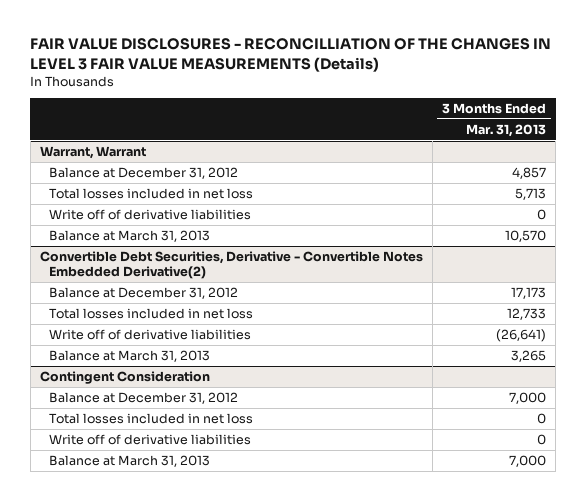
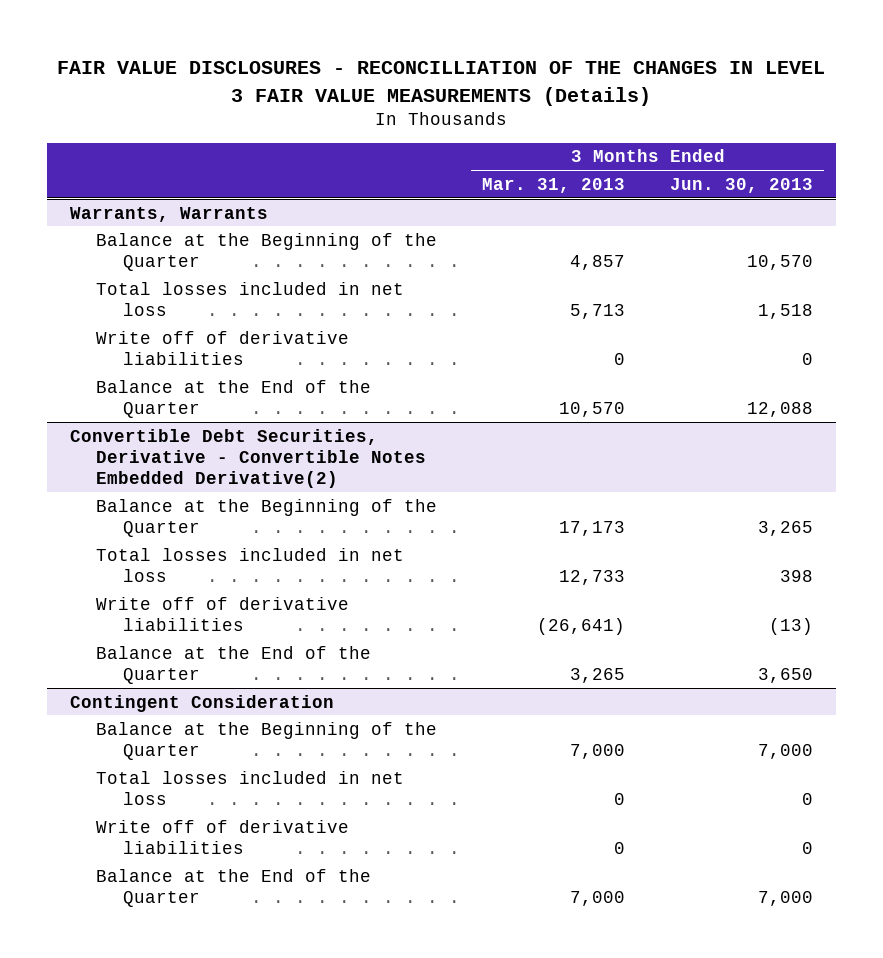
none -> [670,177,814,193] Jun. 30, 2013
[39,145,146,159] Warrant, Warrant -> [69,206,268,222] Warrants, Warrants
[49,166,239,179] Balance at December 31, 2012 -> [96,232,438,271] Balance at the Beginning of the Quarter
[49,229,211,242] Balance at March 31, 2013 -> [96,379,372,418] Balance at the End of the Quarter
[49,286,239,299] Balance at December 31, 2012 -> [96,498,438,537] Balance at the Beginning of the Quarter
[49,349,211,362] Balance at March 31, 2013 -> [96,645,372,684] Balance at the End of the Quarter
[49,391,239,404] Balance at December 31, 2012 -> [96,721,438,760] Balance at the Beginning of the Quarter
[49,454,211,467] Balance at March 31, 2013 -> [96,868,372,907] Balance at the End of the Quarter

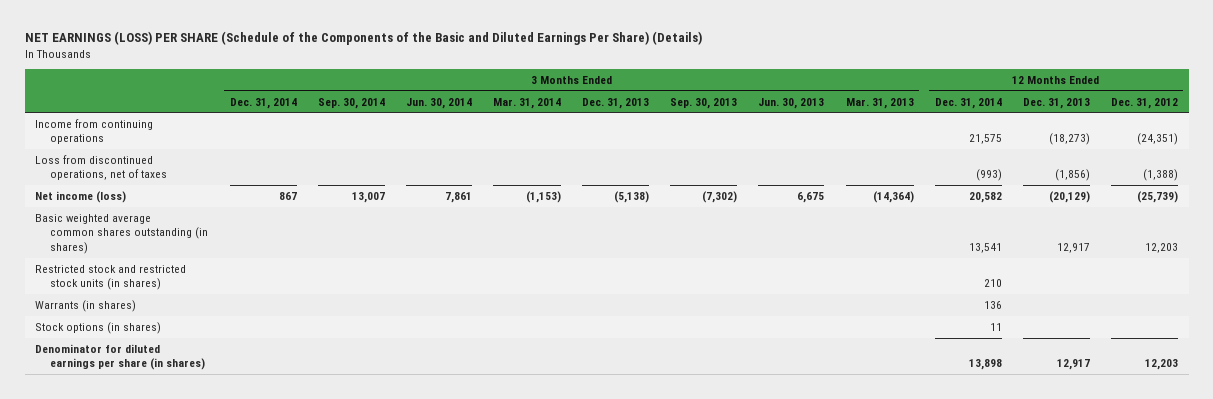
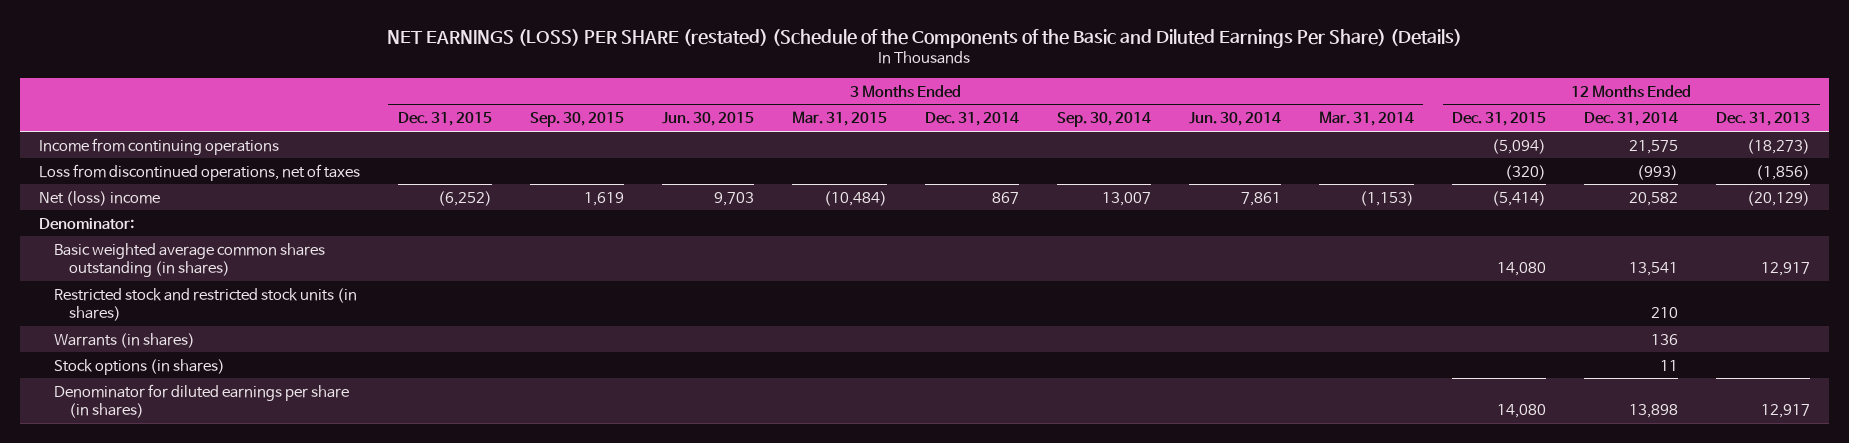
[24,31,702,46] NET EARNINGS (LOSS) PER SHARE (Schedule of the Components of the Basic and Diluted Earnings Per Share) (Details) -> [387,29,1463,49] NET EARNINGS (LOSS) PER SHARE (restated) (Schedule of the Components of the Basic and Diluted Earnings Per Share) (Details)
[582,97,650,109] Dec. 31, 2013 -> none
[670,97,738,109] Sep. 30, 2013 -> none
[758,97,825,109] Jun. 30, 2013 -> none
[845,97,914,109] Mar. 31, 2013 -> none
[1111,97,1179,109] Dec. 31, 2012 -> none
none -> [397,112,492,127] Dec. 31, 2015
none -> [529,112,624,128] Sep. 30, 2015
none -> [661,112,754,127] Jun. 30, 2015
none -> [791,111,887,127] Mar. 31, 2015
none -> [1452,112,1547,127] Dec. 31, 2015
[35,190,127,203] Net income (loss) -> [38,190,160,206] Net (loss) income
none -> [38,217,134,230] Denominator:

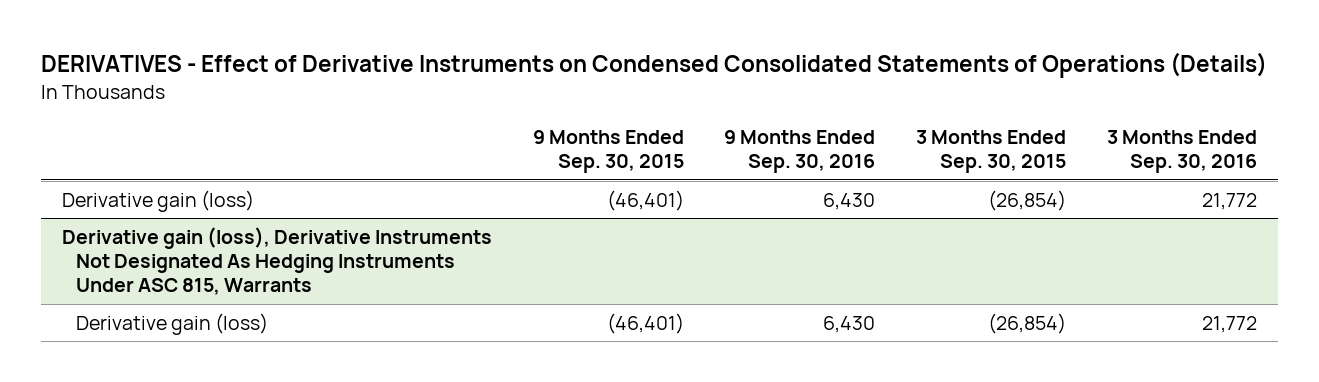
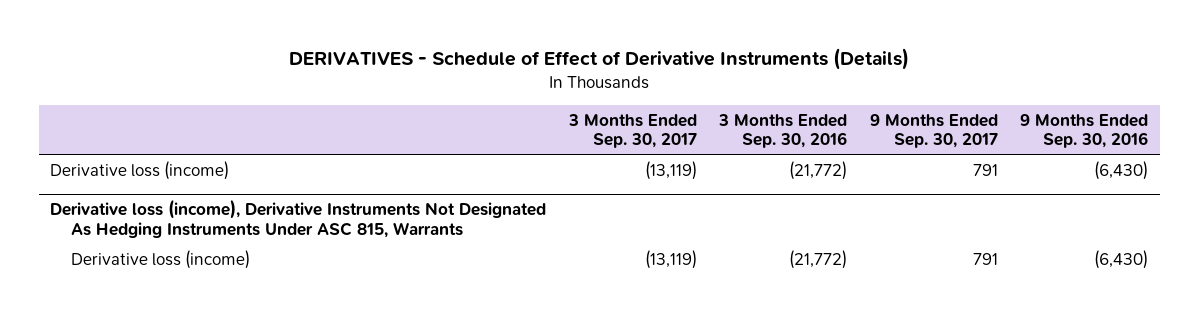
[41,51,1268,78] DERIVATIVES - Effect of Derivative Instruments on Condensed Consolidated Statements of Operations (Details) -> [289,48,910,71] DERIVATIVES - Schedule of Effect of Derivative Instruments (Details)
[532,130,684,174] 9 Months Ended Sep. 30, 2015 -> none
[916,130,1067,174] 3 Months Ended Sep. 30, 2015 -> none
none -> [567,113,697,149] 3 Months Ended Sep. 30, 2017
none -> [869,113,998,149] 9 Months Ended Sep. 30, 2017
[61,189,254,212] Derivative gain (loss) -> [50,160,230,180] Derivative loss (income)
[823,192,876,210] 6,430 -> [1094,160,1149,180] (6,430)
[1202,192,1258,210] 21,772 -> [789,160,848,180] (21,772)
[61,226,492,296] Derivative gain (loss), Derivative Instruments Not Designated As Hedging Instruments Under ASC 815, Warrants -> [50,199,547,238] Derivative loss (income), Derivative Instruments Not Designated As Hedging Instruments Under ASC 815, Warrants
[75,312,268,335] Derivative gain (loss) -> [71,249,251,269] Derivative loss (income)
[823,315,876,333] 6,430 -> [1094,249,1149,269] (6,430)
[1202,315,1258,333] 21,772 -> [789,249,848,269] (21,772)

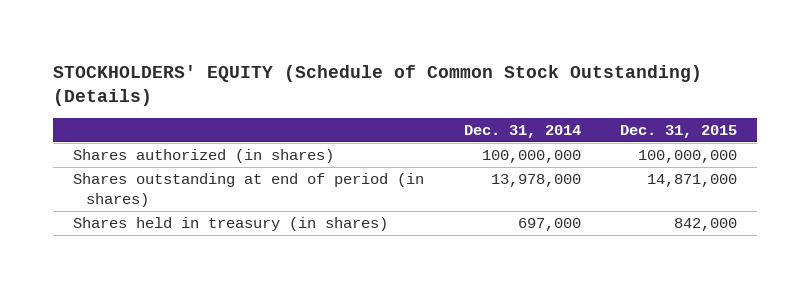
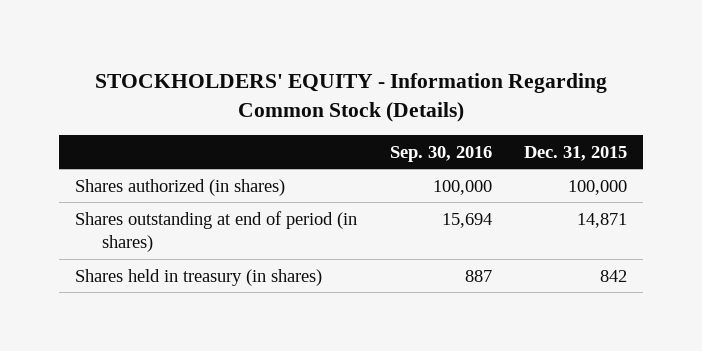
[53,64,703,107] STOCKHOLDERS' EQUITY (Schedule of Common Stock Outstanding) (Details) -> [95,72,608,122] STOCKHOLDERS' EQUITY - Information Regarding Common Stock (Details)
[463,124,581,138] Dec. 31, 2014 -> none
none -> [389,145,492,162] Sep. 30, 2016
[638,150,738,164] 100,000,000 -> [567,179,627,195] 100,000
[647,174,738,188] 14,871,000 -> [576,212,627,228] 14,871
[674,218,738,232] 842,000 -> [599,269,627,282] 842

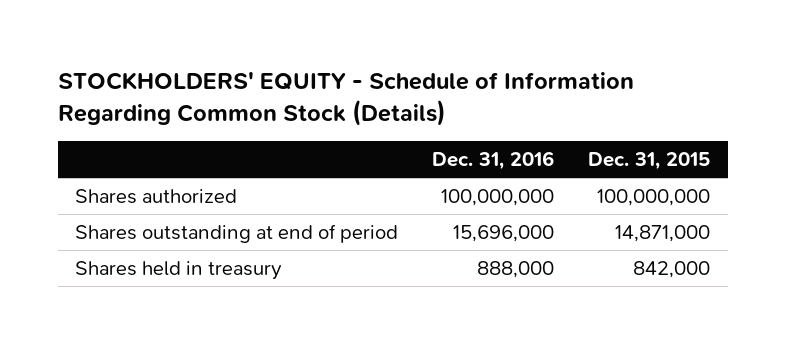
[95,72,608,122] STOCKHOLDERS' EQUITY - Information Regarding Common Stock (Details) -> [57,72,634,126] STOCKHOLDERS' EQUITY - Schedule of Information Regarding Common Stock (Details)
[389,145,492,162] Sep. 30, 2016 -> none
none -> [432,151,555,171] Dec. 31, 2016
[75,178,286,196] Shares authorized (in shares) -> [74,189,237,205] Shares authorized
[567,179,627,195] 100,000 -> [597,189,711,207] 100,000,000
[75,210,358,253] Shares outstanding at end of period (in shares) -> [74,224,398,244] Shares outstanding at end of period
[576,212,627,228] 14,871 -> [615,225,711,243] 14,871,000
[75,268,323,286] Shares held in treasury (in shares) -> [74,261,282,281] Shares held in treasury
[599,269,627,282] 842 -> [633,261,711,279] 842,000

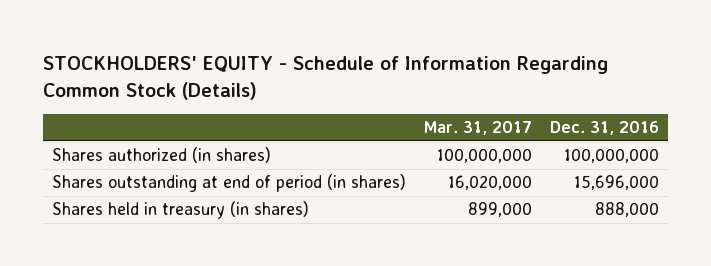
[588,152,711,171] Dec. 31, 2015 -> none
none -> [424,121,533,136] Mar. 31, 2017
[74,189,237,205] Shares authorized -> [52,147,272,164] Shares authorized (in shares)
[74,224,398,244] Shares outstanding at end of period -> [52,174,407,193] Shares outstanding at end of period (in shares)
[74,261,282,281] Shares held in treasury -> [52,201,310,220] Shares held in treasury (in shares)

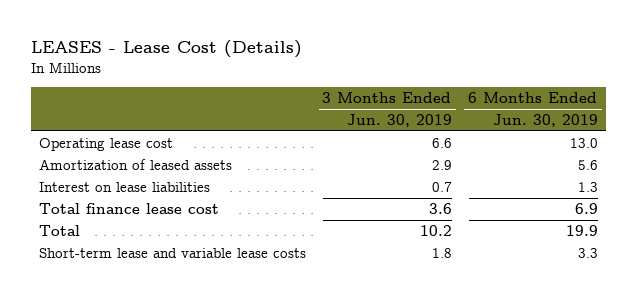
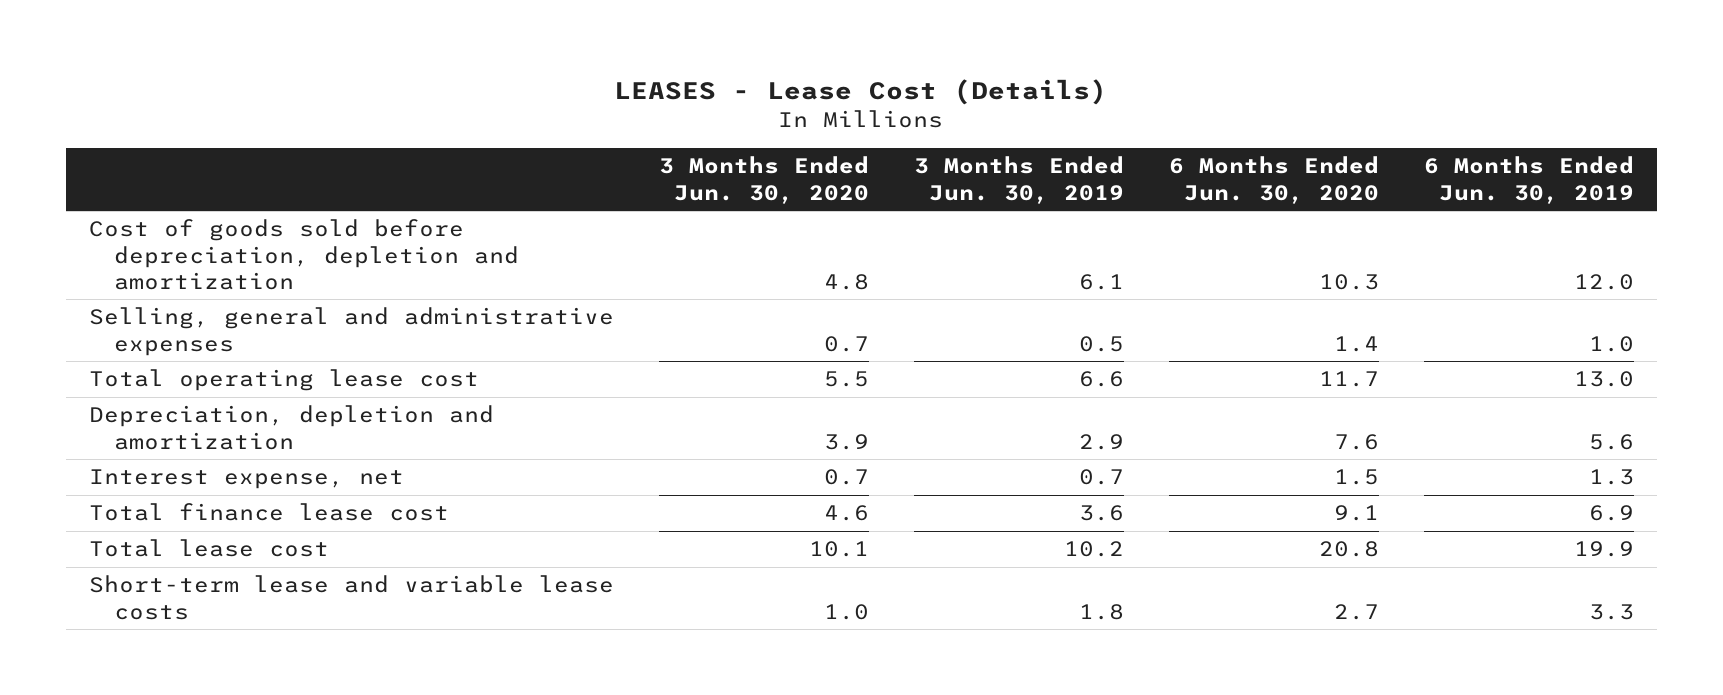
none -> [658,156,869,204] 3 Months Ended Jun. 30, 2020
none -> [1168,156,1379,204] 6 Months Ended Jun. 30, 2020
none -> [88,219,520,290] Cost of goods sold before depreciation, depletion and amortization
none -> [88,307,614,356] Selling, general and administrative expenses
[38,137,173,151] Operating lease cost -> [88,369,479,392] Total operating lease cost
[38,158,232,170] Amortization of leased assets -> [88,405,494,450] Depreciation, depletion and amortization
[38,181,210,192] Interest on lease liabilities -> [88,469,404,490] Interest expense, net
[38,224,80,236] Total -> [88,539,329,558] Total lease cost

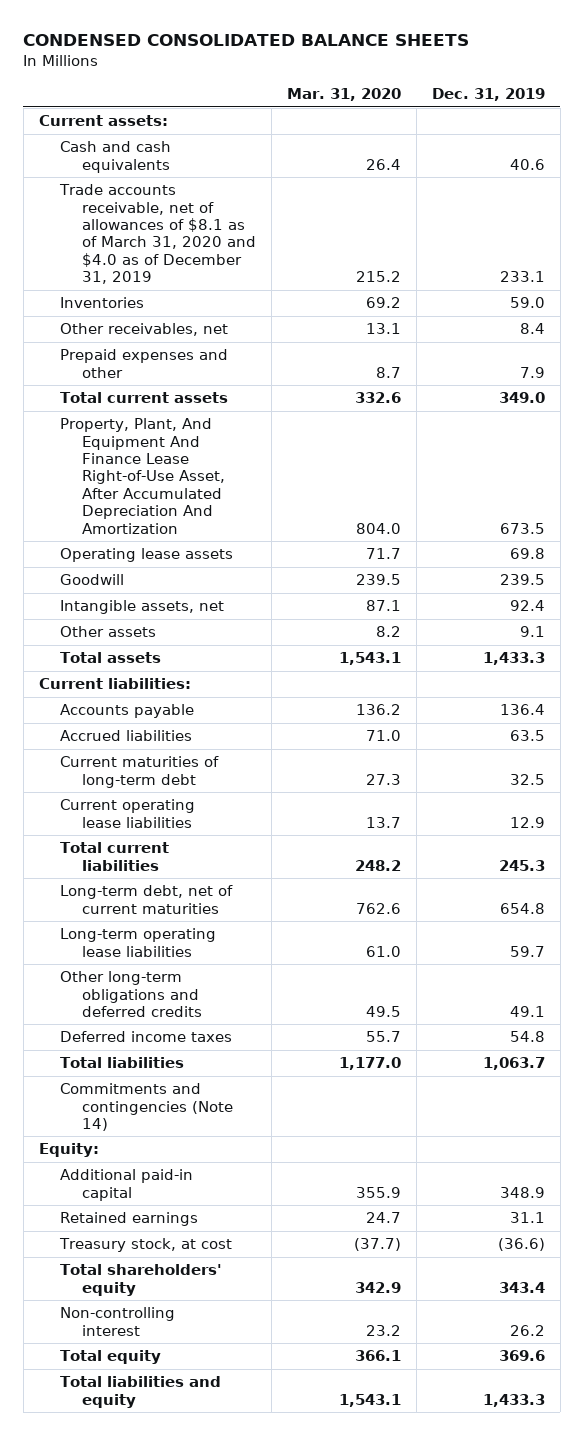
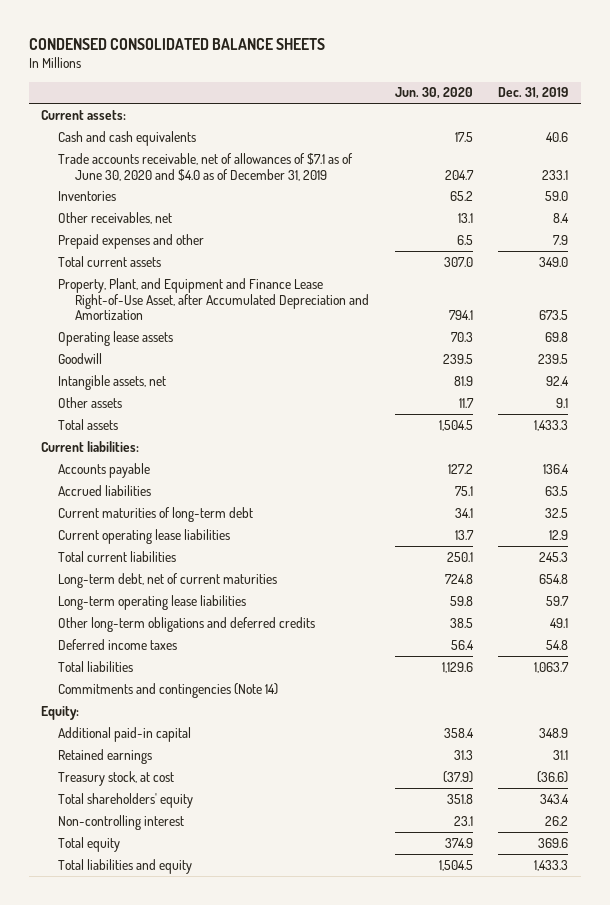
[286,88,401,102] Mar. 31, 2020 -> none
none -> [394,87,473,100] Jun. 30, 2020
[59,184,256,285] Trade accounts receivable, net of allowances of $8.1 as of March 31, 2020 and $4.0 as of December 31, 2019 -> [58,152,354,181] Trade accounts receivable, net of allowances of $7.1 as of June 30, 2020 and $4.0 as of December 31, 2019
[60,418,225,534] Property, Plant, And Equipment And Finance Lease Right-of-Use Asset, After Accumulated Depreciation And Amortization -> [58,277,370,321] Property, Plant, and Equipment and Finance Lease Right-of-Use Asset, after Accumulated Depreciation and Amortization

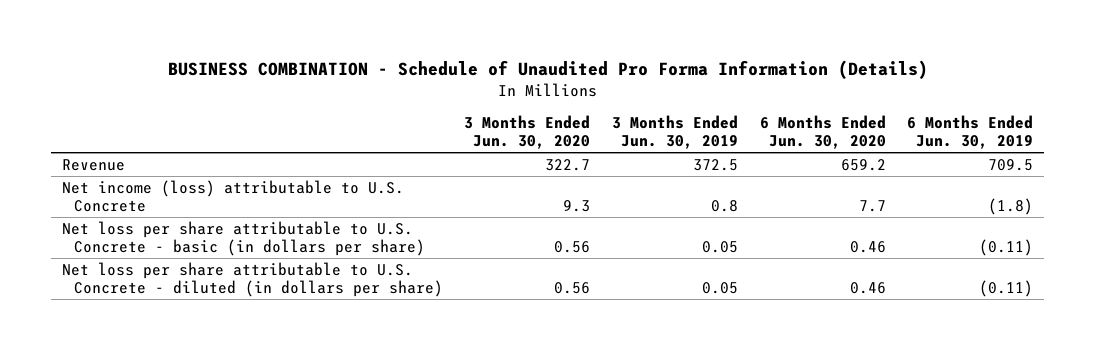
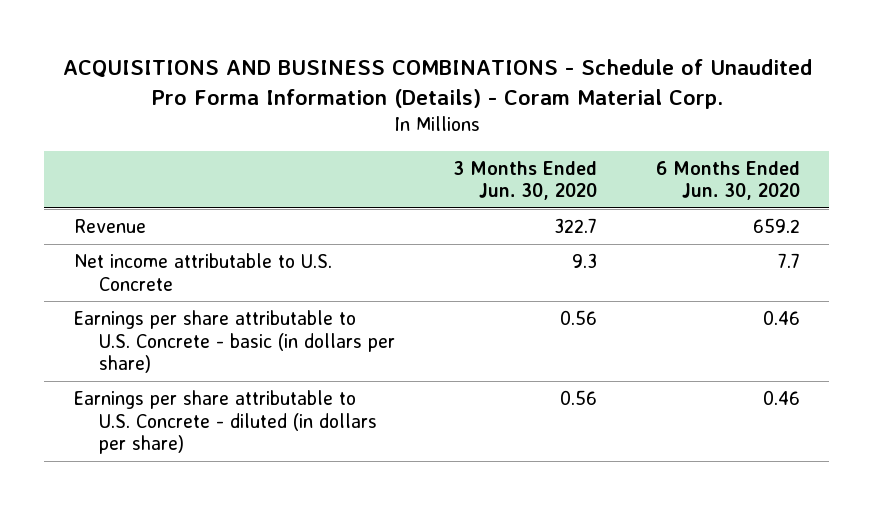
[167,60,928,80] BUSINESS COMBINATION - Schedule of Unaudited Pro Forma Information (Details) -> [62,58,812,109] ACQUISITIONS AND BUSINESS COMBINATIONS - Schedule of Unaudited Pro Forma Information (Details) - Coram Material Corp.
[612,115,739,150] 3 Months Ended Jun. 30, 2019 -> none
[907,115,1034,150] 6 Months Ended Jun. 30, 2019 -> none
[62,180,405,212] Net income (loss) attributable to U.S. Concrete -> [73,253,332,291] Net income attributable to U.S. Concrete
[62,221,425,256] Net loss per share attributable to U.S. Concrete - basic (in dollars per share) -> [73,310,395,374] Earnings per share attributable to U.S. Concrete - basic (in dollars per share)
[62,262,443,297] Net loss per share attributable to U.S. Concrete - diluted (in dollars per share) -> [73,390,377,455] Earnings per share attributable to U.S. Concrete - diluted (in dollars per share)

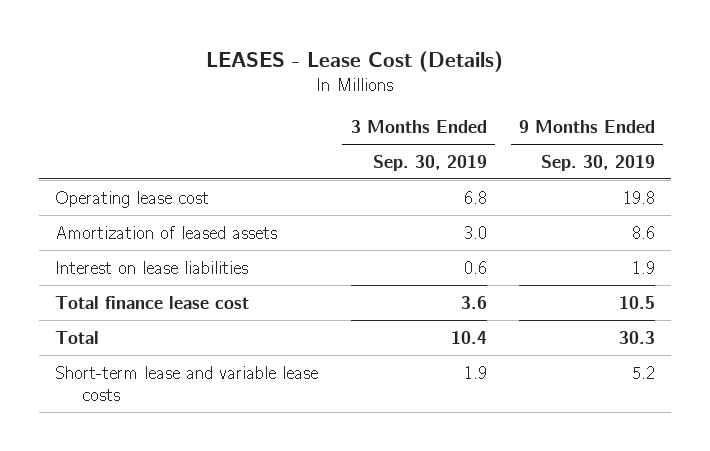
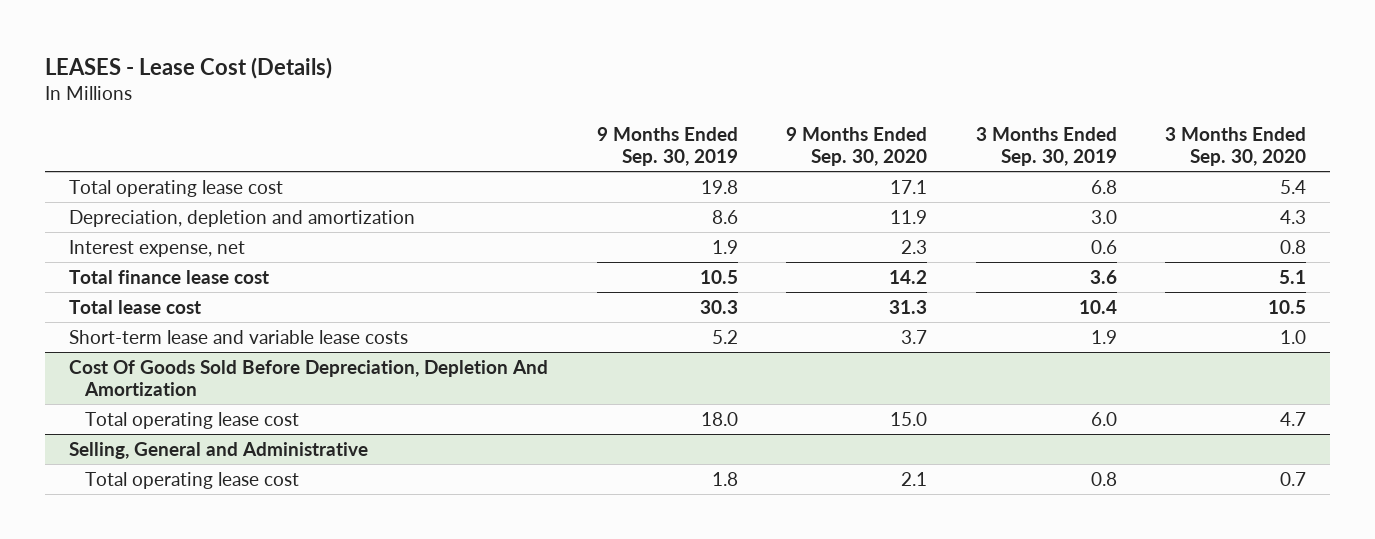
none -> [786,126,928,167] 9 Months Ended Sep. 30, 2020
none -> [1165,126,1307,167] 3 Months Ended Sep. 30, 2020
[54,190,209,208] Operating lease cost -> [69,179,284,197] Total operating lease cost
[54,225,277,239] Amortization of leased assets -> [69,209,416,227] Depreciation, depletion and amortization
[54,260,248,274] Interest on lease liabilities -> [69,239,246,257] Interest expense, net
[54,330,99,344] Total -> [69,299,202,314] Total lease cost
none -> [69,359,549,397] Cost Of Goods Sold Before Depreciation, Depletion And Amortization
none -> [84,411,299,429] Total operating lease cost
none -> [69,441,369,459] Selling, General and Administrative
none -> [84,471,299,489] Total operating lease cost

